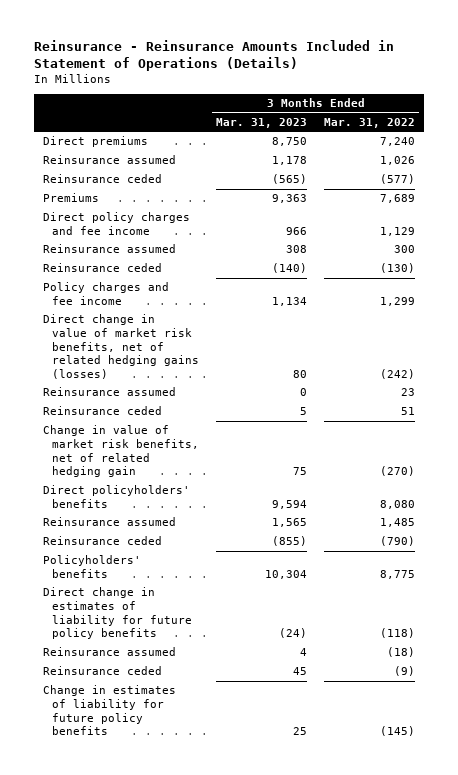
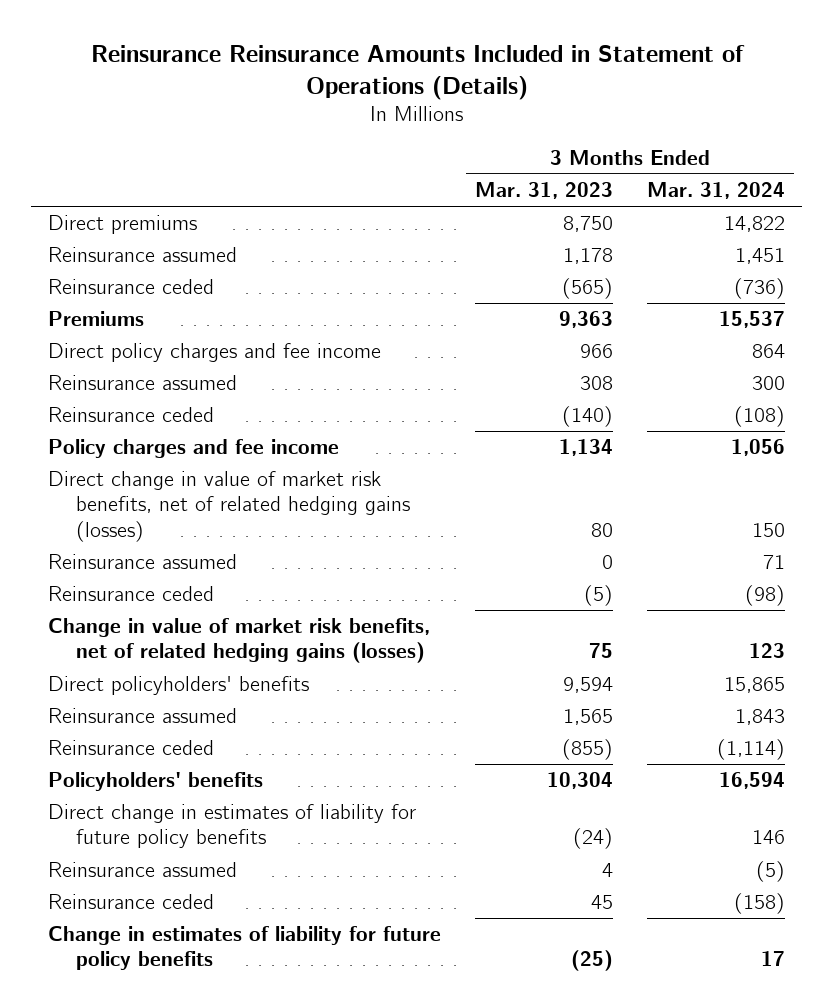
[34,40,395,72] Reinsurance - Reinsurance Amounts Included in Statement of Operations (Details) -> [90,45,745,100] Reinsurance Reinsurance Amounts Included in Statement of Operations (Details)
[324,117,416,128] Mar. 31, 2022 -> none
none -> [647,182,786,200] Mar. 31, 2024
[300,407,308,416] 5 -> [584,585,614,607] (5)
[42,425,200,478] Change in value of market risk benefits, net of related hedging gain -> [47,618,430,664] Change in value of market risk benefits, net of related hedging gains (losses)
[293,727,308,736] 25 -> [571,950,614,972] (25)

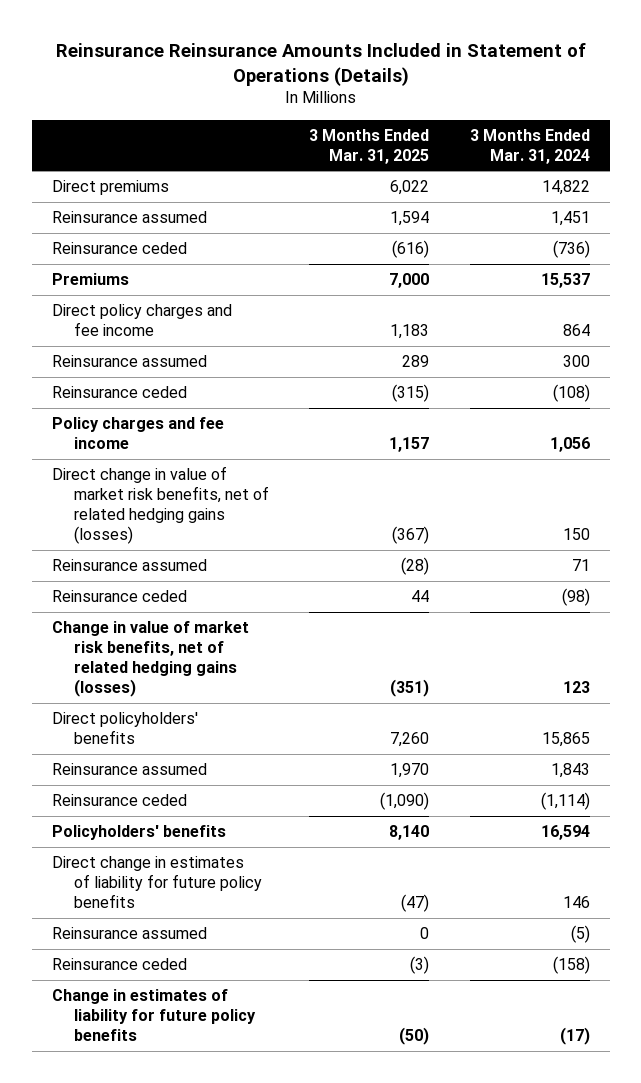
[475,182,614,200] Mar. 31, 2023 -> none
none -> [309,128,430,164] 3 Months Ended Mar. 31, 2025
[761,951,786,967] 17 -> [559,1027,590,1046] (17)

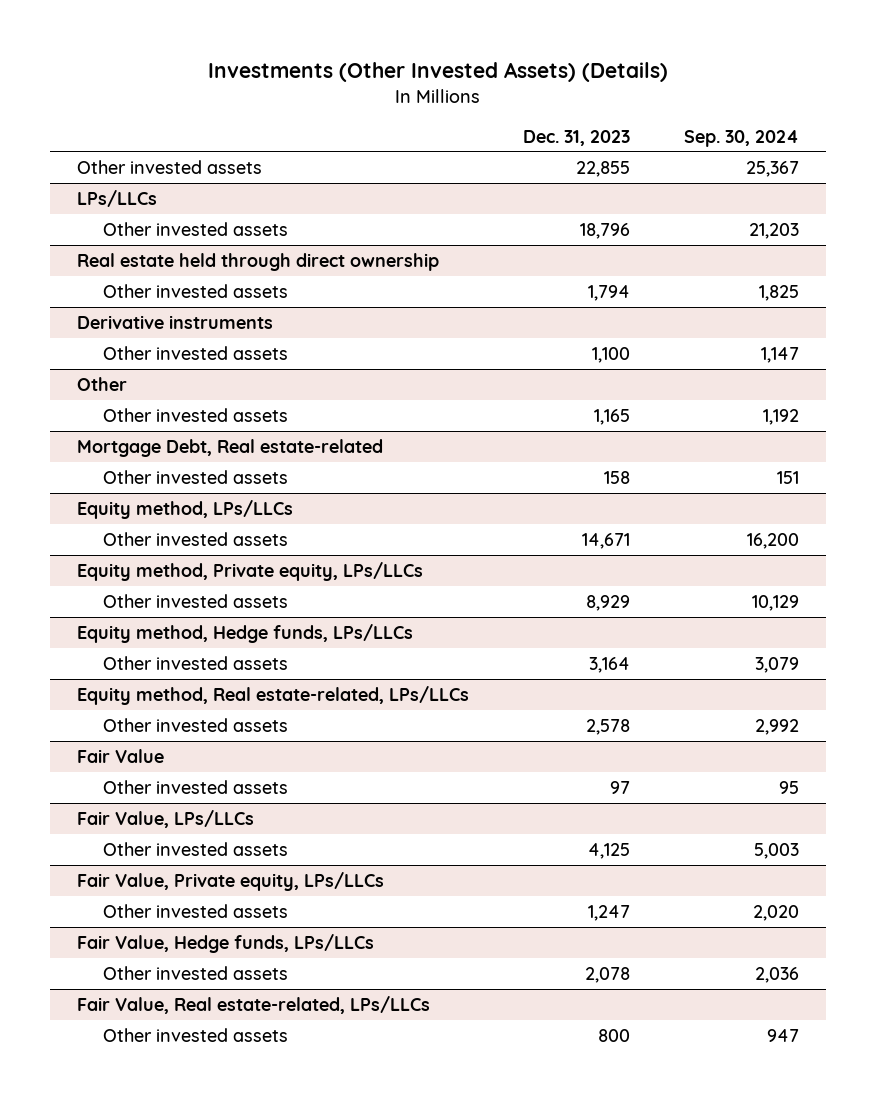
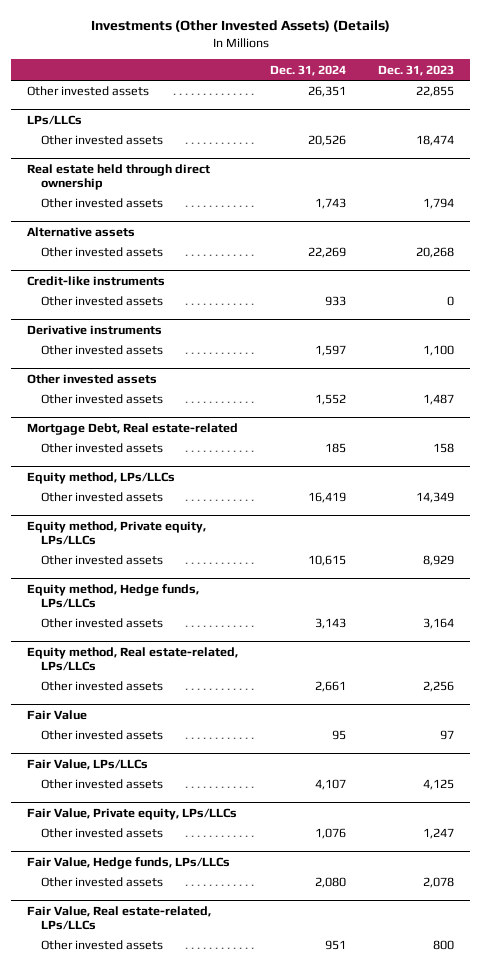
[684,129,800,147] Sep. 30, 2024 -> none
none -> [270,64,347,76] Dec. 31, 2024
[580,222,631,239] 18,796 -> [416,135,455,147] 18,474
none -> [26,226,135,237] Alternative assets
none -> [41,247,164,258] Other invested assets
none -> [26,275,165,286] Credit-like instruments
none -> [41,296,164,307] Other invested assets
[77,376,128,391] Other -> [26,373,157,384] Other invested assets
[594,408,631,425] 1,165 -> [423,394,455,406] 1,487
[582,532,631,549] 14,671 -> [416,492,455,504] 14,349
[586,718,631,735] 2,578 -> [423,681,455,693] 2,256

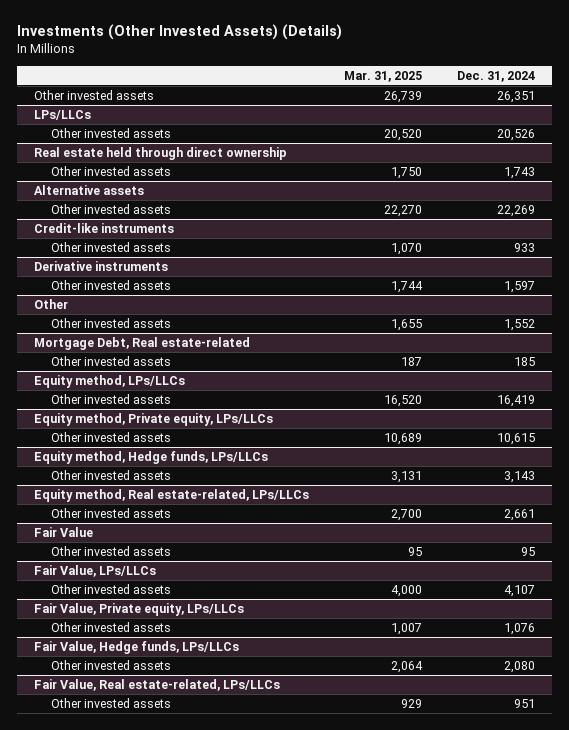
[378,64,455,76] Dec. 31, 2023 -> none
none -> [343,70,422,82] Mar. 31, 2025
[26,373,157,384] Other invested assets -> [34,298,69,309] Other

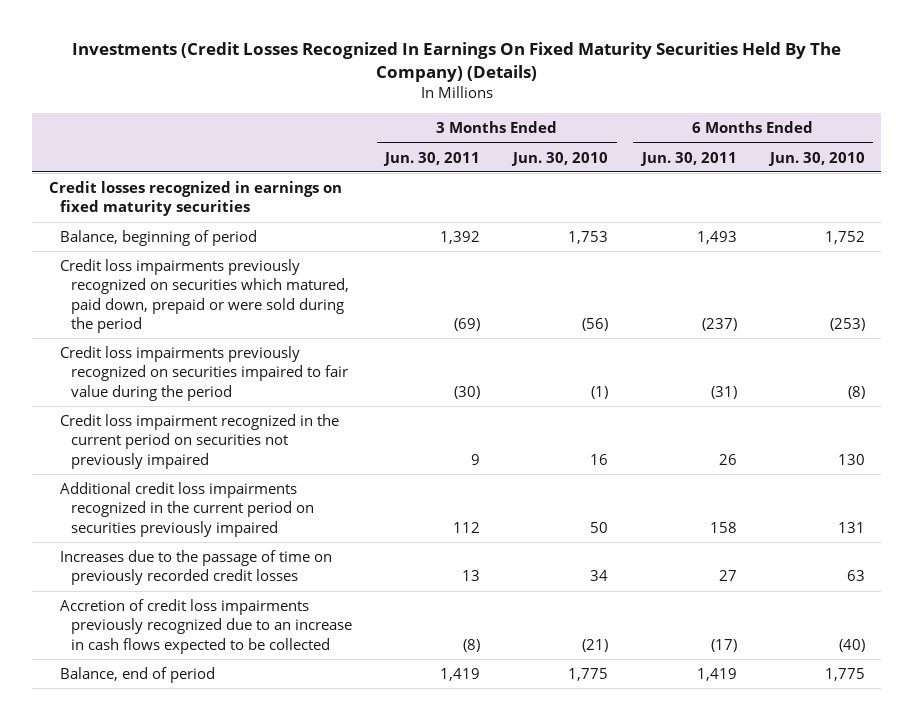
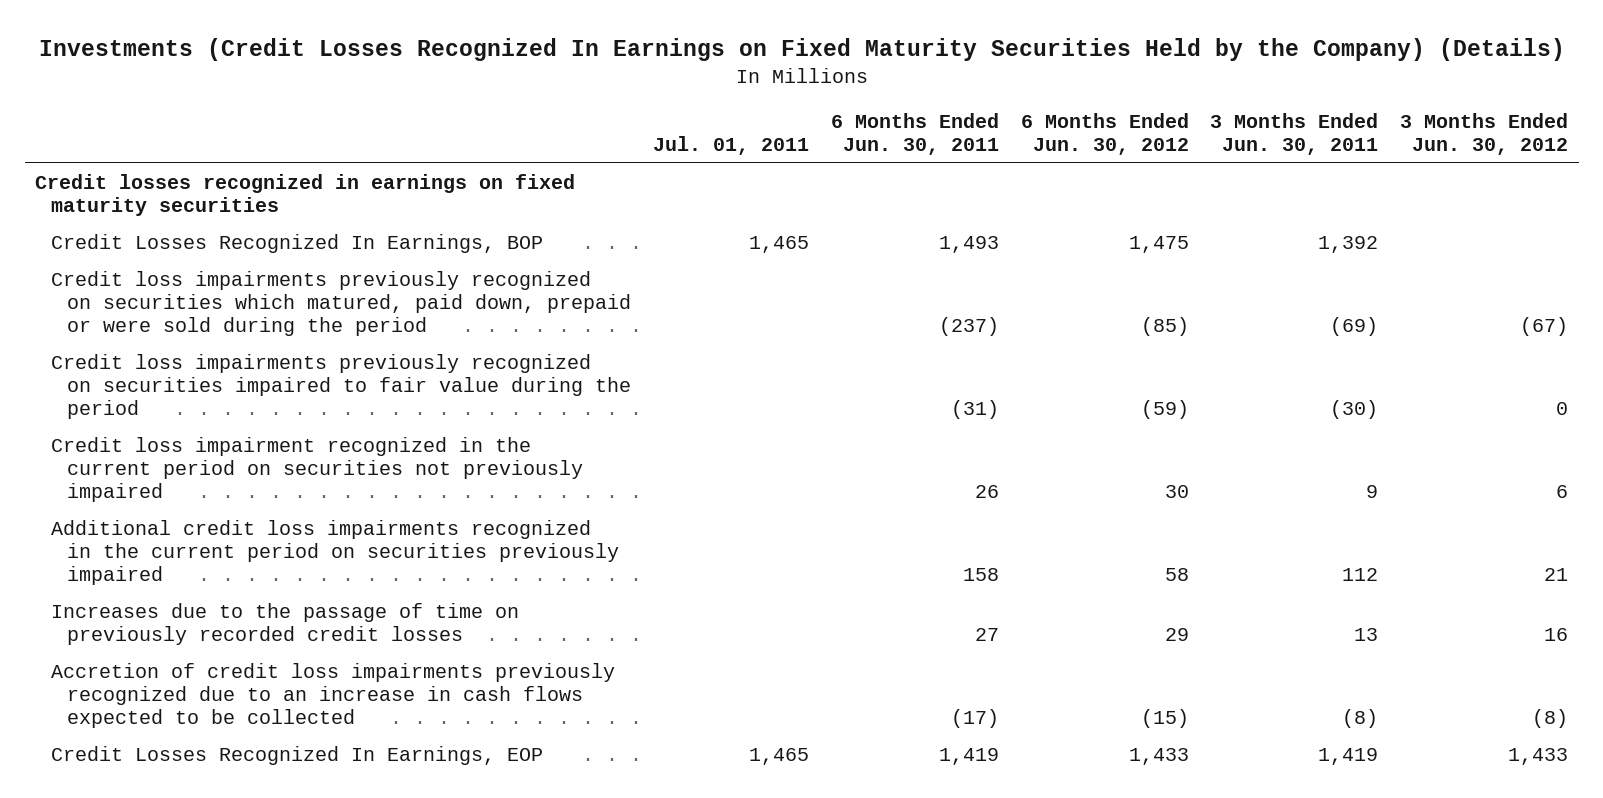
[71,42,841,83] Investments (Credit Losses Recognized In Earnings On Fixed Maturity Securities Held By The Company) (Details) -> [38,37,1565,61] Investments (Credit Losses Recognized In Earnings on Fixed Maturity Securities Held by the Company) (Details)
[511,151,609,166] Jun. 30, 2010 -> none
[767,151,865,166] Jun. 30, 2010 -> none
none -> [653,135,810,155] Jul. 01, 2011
none -> [1020,112,1189,155] 6 Months Ended Jun. 30, 2012
none -> [1399,112,1568,155] 3 Months Ended Jun. 30, 2012
[59,230,257,247] Balance, beginning of period -> [51,234,544,254] Credit Losses Recognized In Earnings, BOP
[59,667,215,684] Balance, end of period -> [51,746,544,766] Credit Losses Recognized In Earnings, EOP

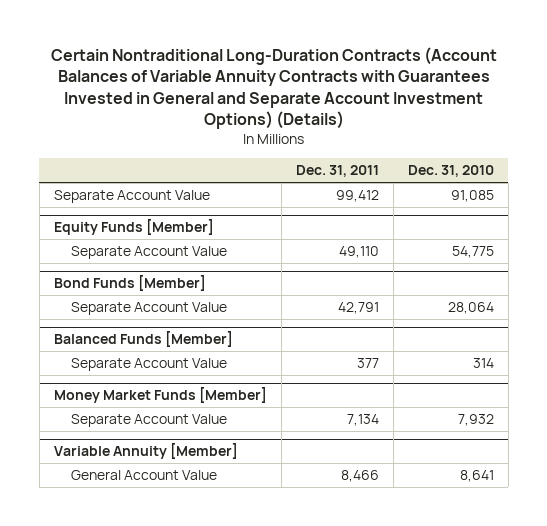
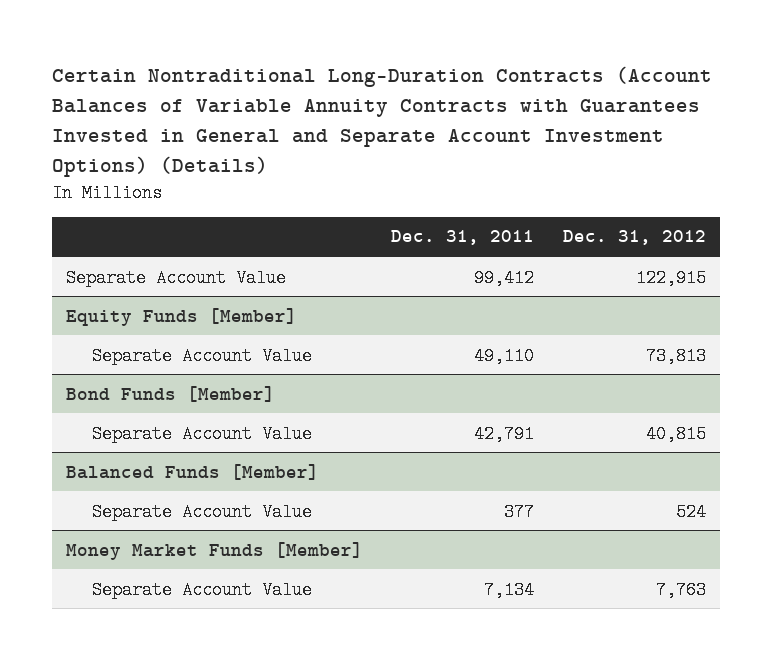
[407,165,494,178] Dec. 31, 2010 -> none
none -> [562,230,706,246] Dec. 31, 2012
[53,443,238,460] Variable Annuity [Member] -> none
[70,470,217,481] General Account Value -> none

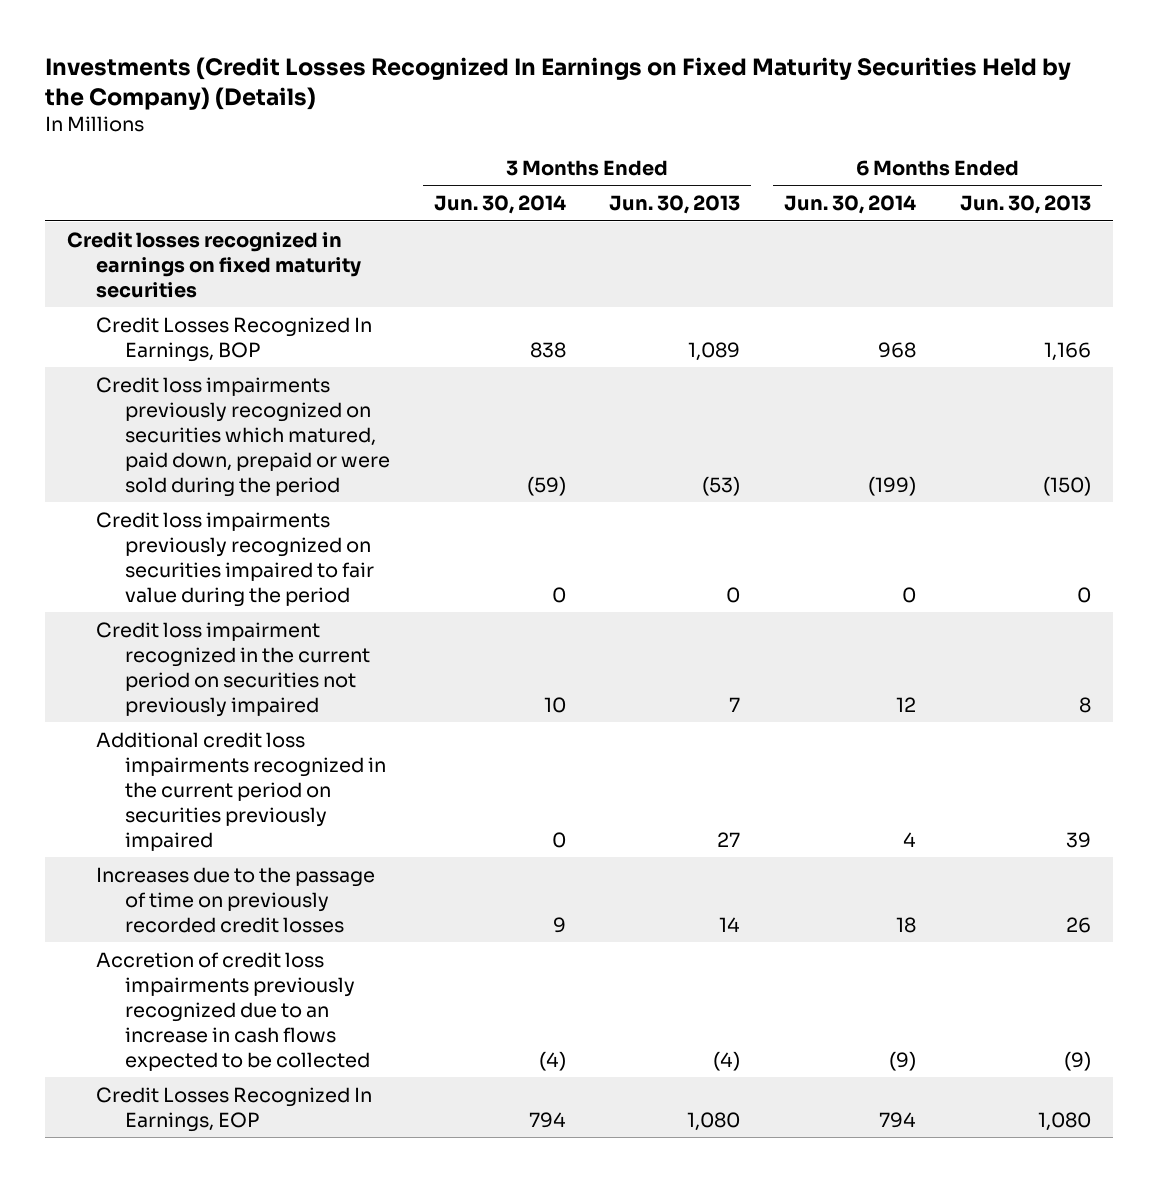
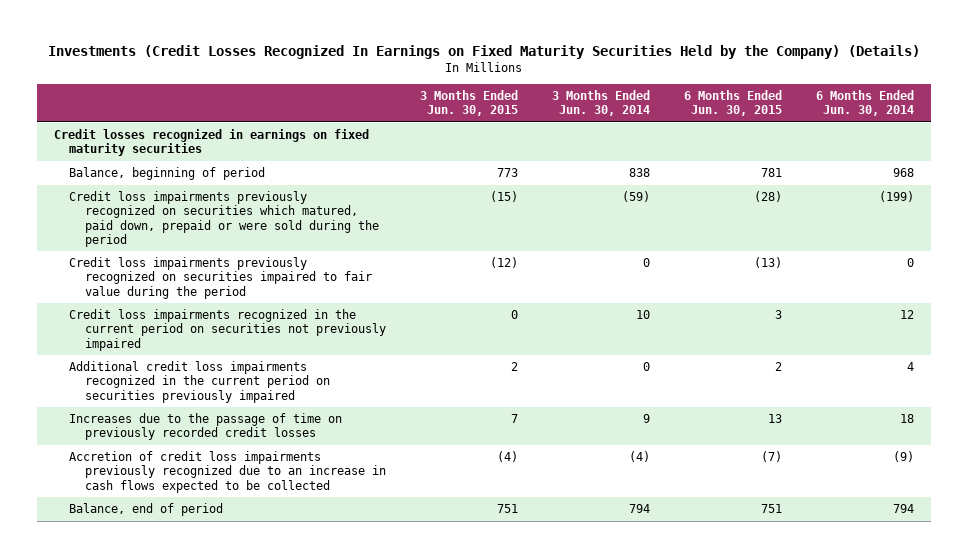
[609,195,741,215] Jun. 30, 2013 -> none
[960,195,1092,215] Jun. 30, 2013 -> none
none -> [419,89,518,117] 3 Months Ended Jun. 30, 2015
none -> [684,89,783,117] 6 Months Ended Jun. 30, 2015
[95,316,372,362] Credit Losses Recognized In Earnings, BOP -> [69,167,266,181] Balance, beginning of period
[95,621,370,717] Credit loss impairment recognized in the current period on securities not previously impaired -> [69,309,386,351] Credit loss impairments recognized in the current period on securities not previously impaired
[95,1086,372,1132] Credit Losses Recognized In Earnings, EOP -> [69,503,224,517] Balance, end of period

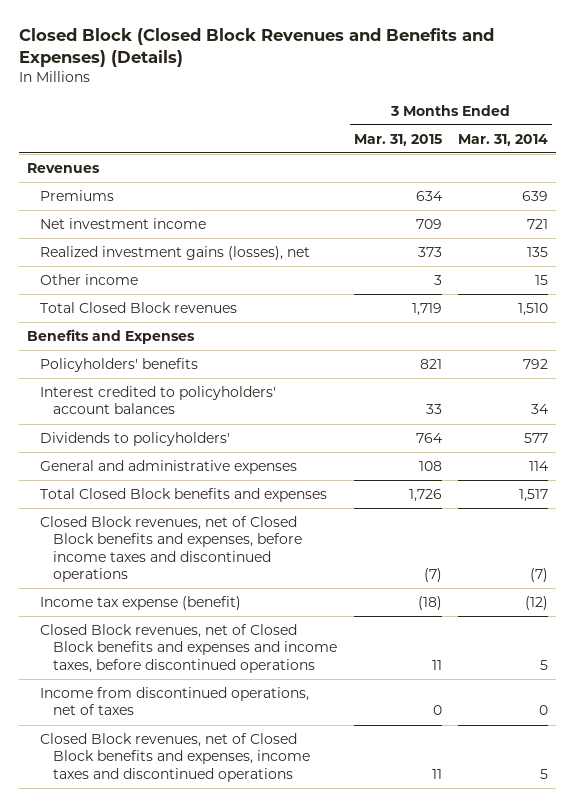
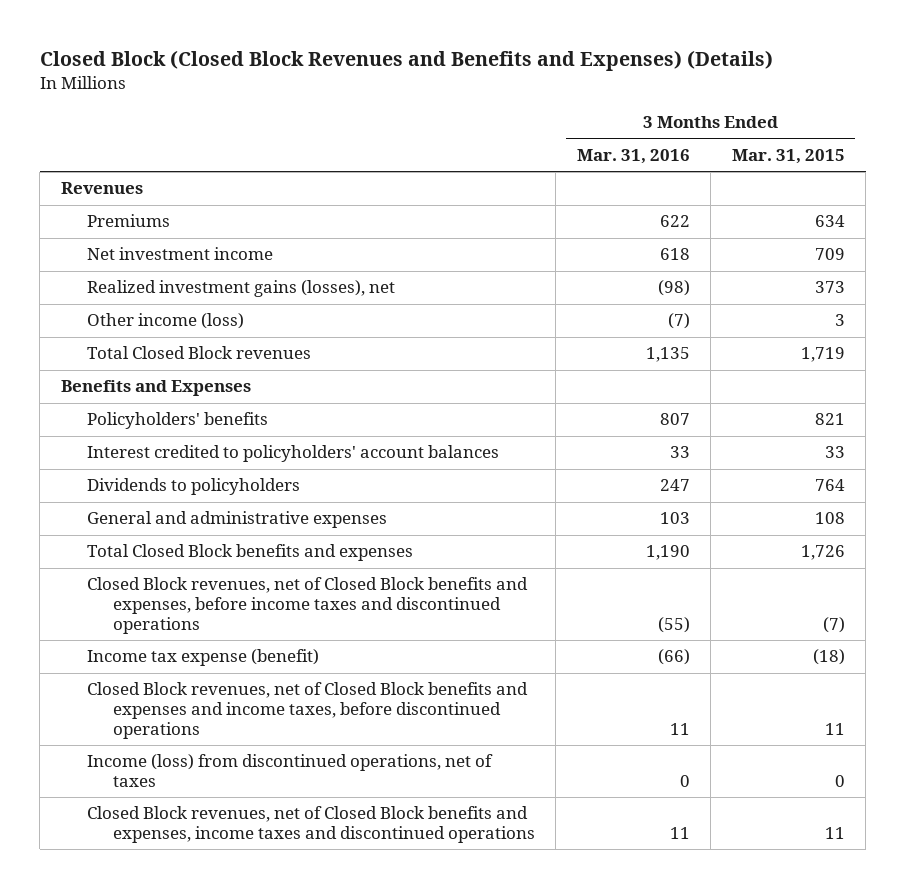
[457,133,548,146] Mar. 31, 2014 -> none
none -> [576,148,690,164] Mar. 31, 2016
[40,274,139,286] Other income -> [86,313,244,330] Other income (loss)
[40,432,231,447] Dividends to policyholders' -> [86,478,300,496] Dividends to policyholders
[40,687,310,716] Income from discontinued operations, net of taxes -> [86,754,493,788] Income (loss) from discontinued operations, net of taxes

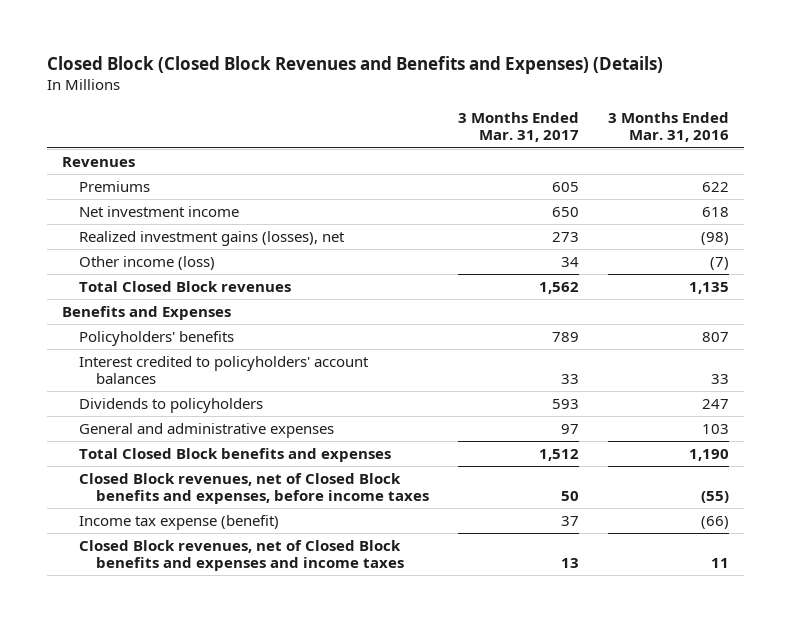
[731,148,845,164] Mar. 31, 2015 -> none
none -> [458,111,580,143] 3 Months Ended Mar. 31, 2017
[86,577,528,635] Closed Block revenues, net of Closed Block benefits and expenses, before income taxes and discontinued operations -> [78,472,430,505] Closed Block revenues, net of Closed Block benefits and expenses, before income taxes
[86,682,528,740] Closed Block revenues, net of Closed Block benefits and expenses and income taxes, before discontinued operations -> none
[86,754,493,788] Income (loss) from discontinued operations, net of taxes -> none
[86,806,535,844] Closed Block revenues, net of Closed Block benefits and expenses, income taxes and discontinued operations -> [78,539,405,572] Closed Block revenues, net of Closed Block benefits and expenses and income taxes

